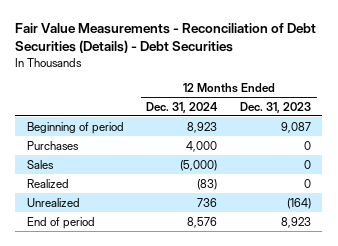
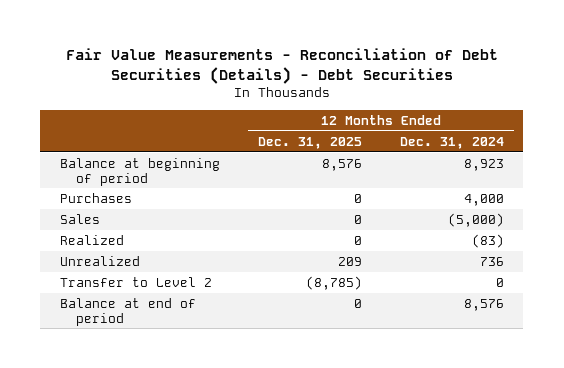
[240,101,312,113] Dec. 31, 2023 -> none
none -> [257,136,362,149] Dec. 31, 2025
[26,121,124,134] Beginning of period -> [59,157,220,186] Balance at beginning of period
none -> [59,276,212,287] Transfer to Level 2
[26,216,95,229] End of period -> [59,297,196,326] Balance at end of period

